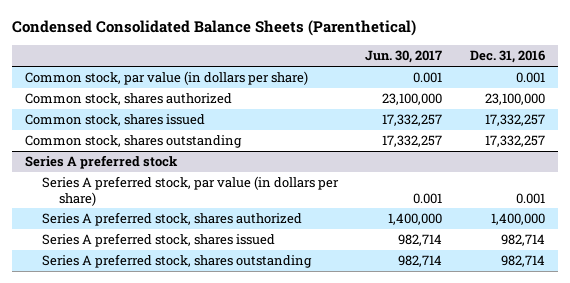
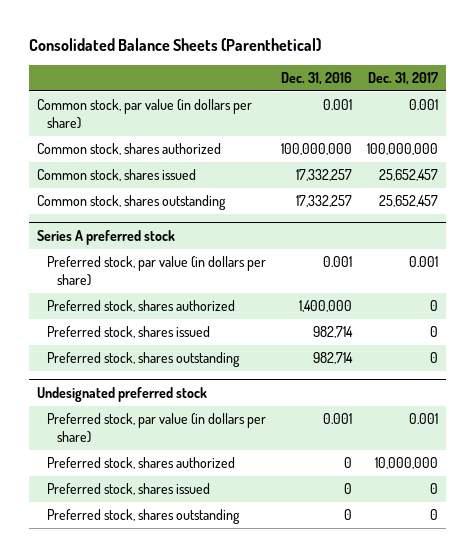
[11,20,416,37] Condensed Consolidated Balance Sheets (Parenthetical) -> [29,37,322,51] Consolidated Balance Sheets (Parenthetical)
[365,50,443,64] Jun. 30, 2017 -> none
none -> [368,71,439,85] Dec. 31, 2017
[484,93,545,106] 23,100,000 -> [280,143,352,156] 100,000,000
[42,176,340,206] Series A preferred stock, par value (in dollars per share) -> [46,256,266,286] Preferred stock, par value (in dollars per share)
[42,212,303,227] Series A preferred stock, shares authorized -> [46,300,235,313] Preferred stock, shares authorized
[42,233,276,248] Series A preferred stock, shares issued -> [46,326,210,339] Preferred stock, shares issued
[42,254,313,269] Series A preferred stock, shares outstanding -> [46,352,240,368] Preferred stock, shares outstanding
none -> [36,386,207,402] Undesignated preferred stock
none -> [46,413,266,443] Preferred stock, par value (in dollars per share)
none -> [46,457,235,470] Preferred stock, shares authorized
none -> [46,483,210,496] Preferred stock, shares issued
none -> [46,509,240,525] Preferred stock, shares outstanding

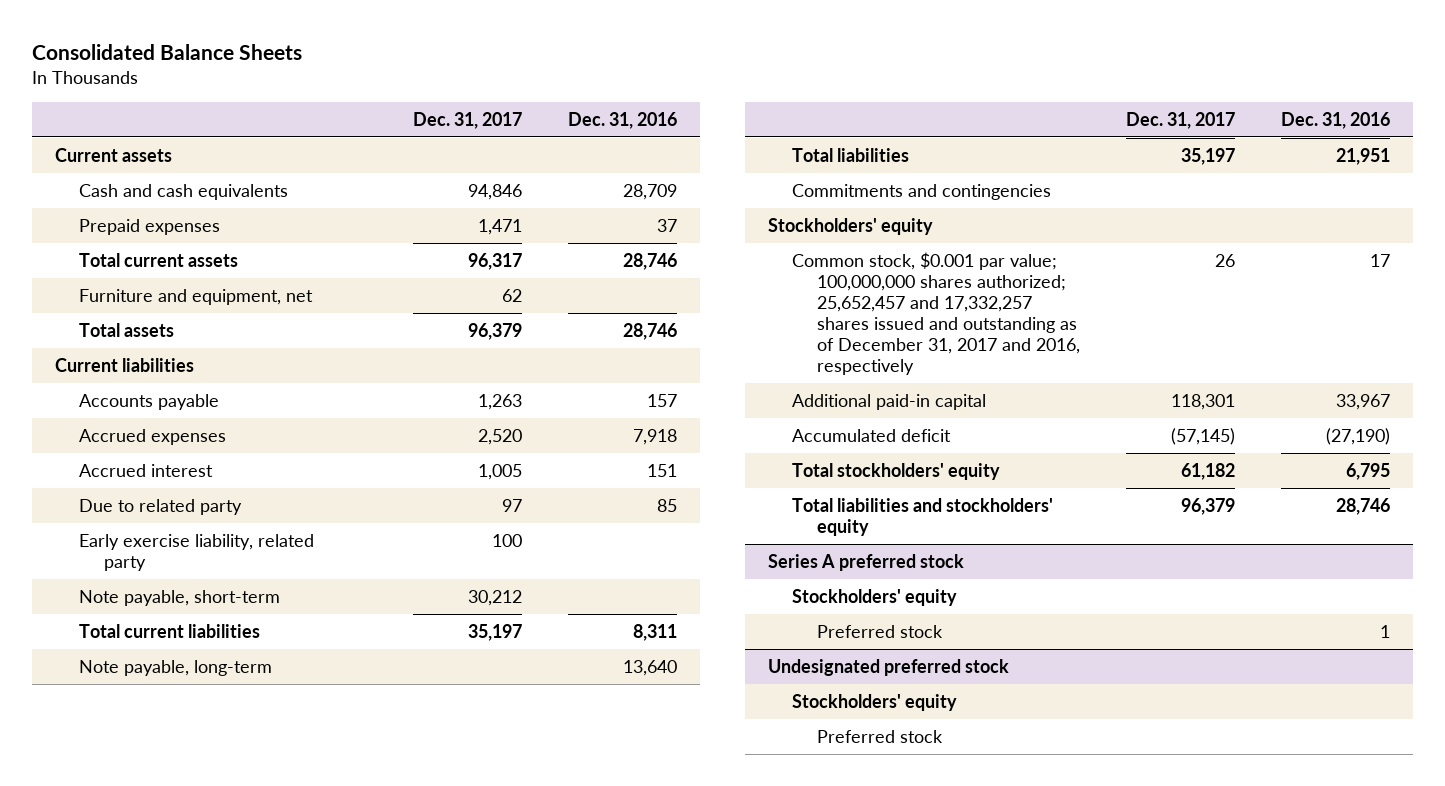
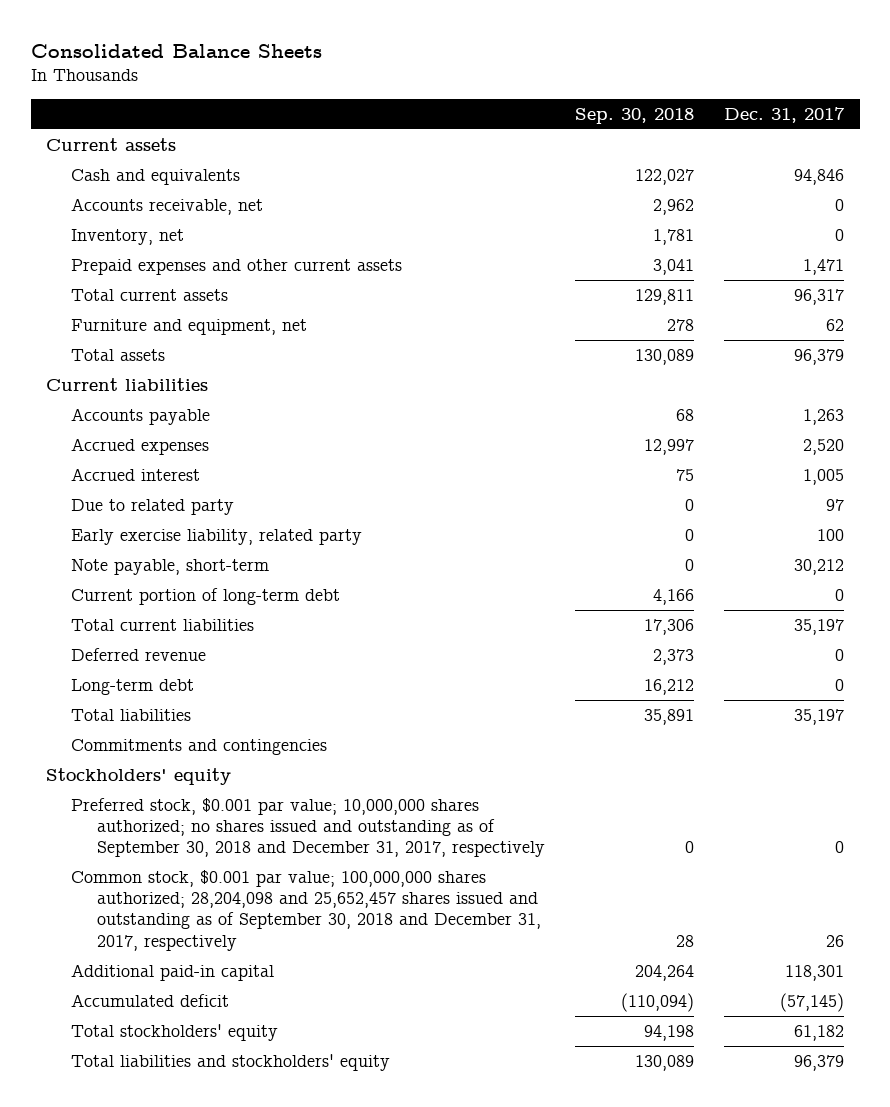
[567,111,677,129] Dec. 31, 2016 -> none
none -> [574,107,694,124] Sep. 30, 2018
[79,183,289,200] Cash and cash equivalents -> [71,169,241,186] Cash and equivalents
none -> [71,198,264,216] Accounts receivable, net
none -> [71,229,185,246] Inventory, net
[79,218,221,235] Prepaid expenses -> [71,259,403,276] Prepaid expenses and other current assets
none -> [71,588,341,606] Current portion of long-term debt
[79,659,273,676] Note payable, long-term -> none
none -> [71,648,207,662] Deferred revenue
none -> [71,679,195,696] Long-term debt
none -> [71,798,545,858] Preferred stock, $0.001 par value; 10,000,000 shares authorized; no shares issued and outstanding as of September 30, 2018 and December 31, 2017, respectively
[792,251,1080,375] Common stock, $0.001 par value; 100,000,000 shares authorized; 25,652,457 and 17,332,257 shares issued and outstanding as of December 31, 2017 and 2016, respectively -> [71,870,541,951] Common stock, $0.001 par value; 100,000,000 shares authorized; 28,204,098 and 25,652,457 shares issued and outstanding as of September 30, 2018 and December 31, 2017, respectively
[768,553,965,571] Series A preferred stock -> none
[792,588,958,606] Stockholders' equity -> none
[816,624,943,638] Preferred stock -> none
[768,658,1010,676] Undesignated preferred stock -> none
[792,693,958,711] Stockholders' equity -> none
[816,729,943,743] Preferred stock -> none

